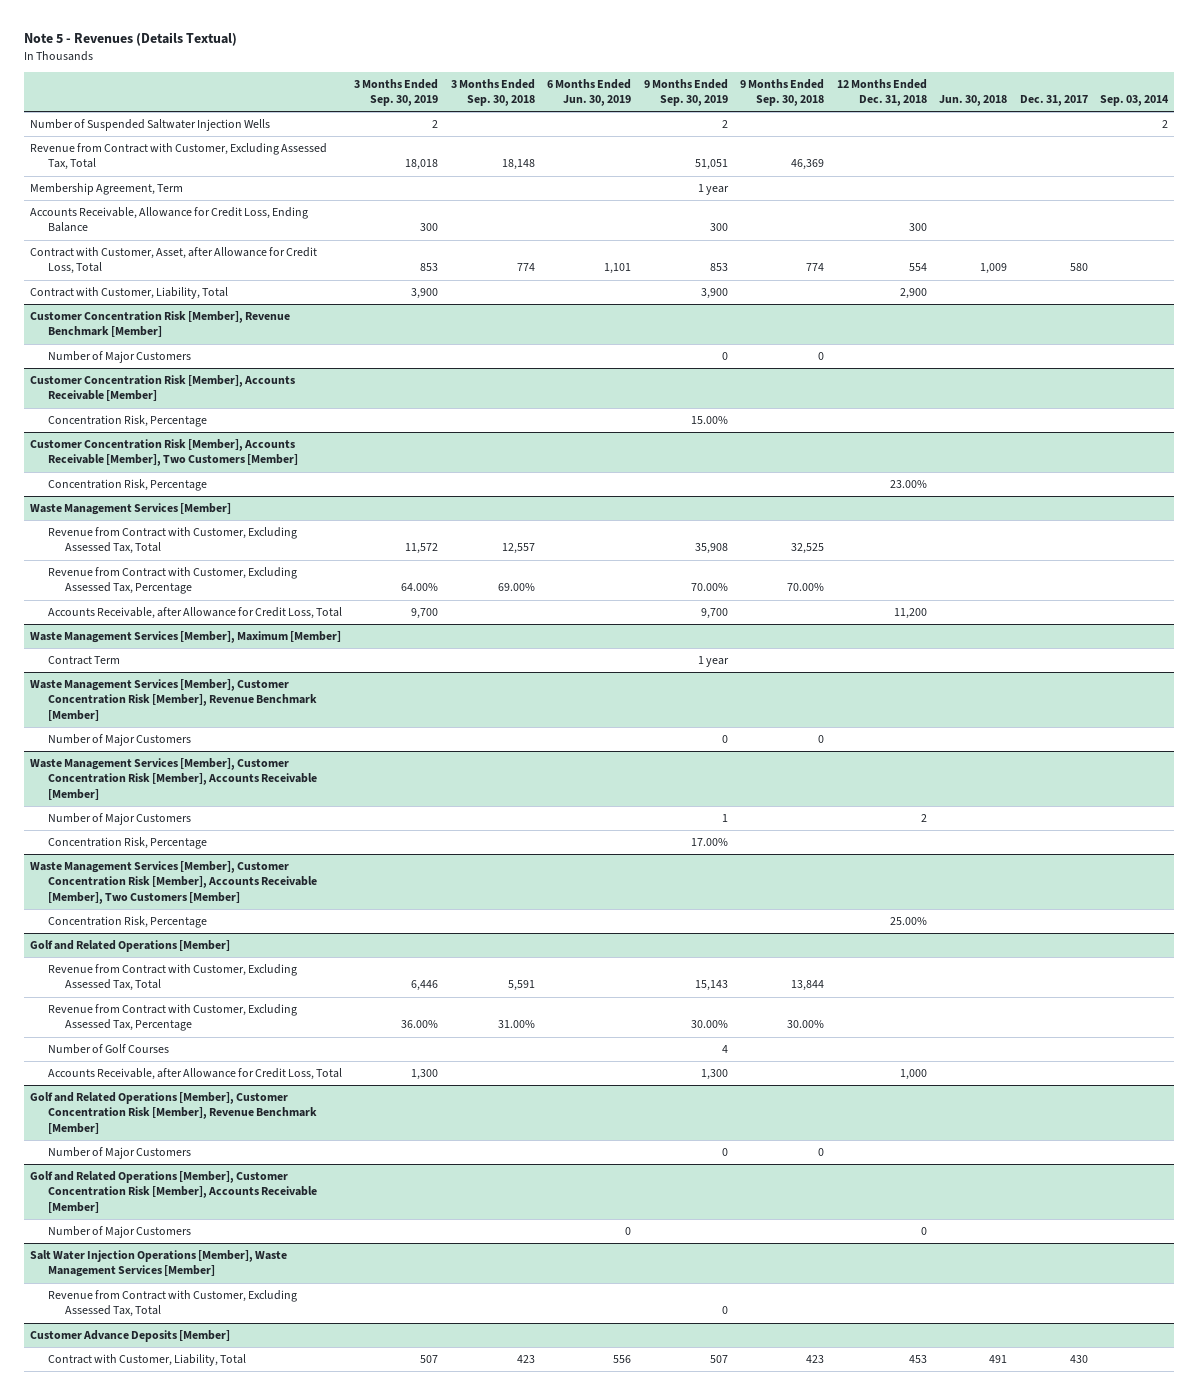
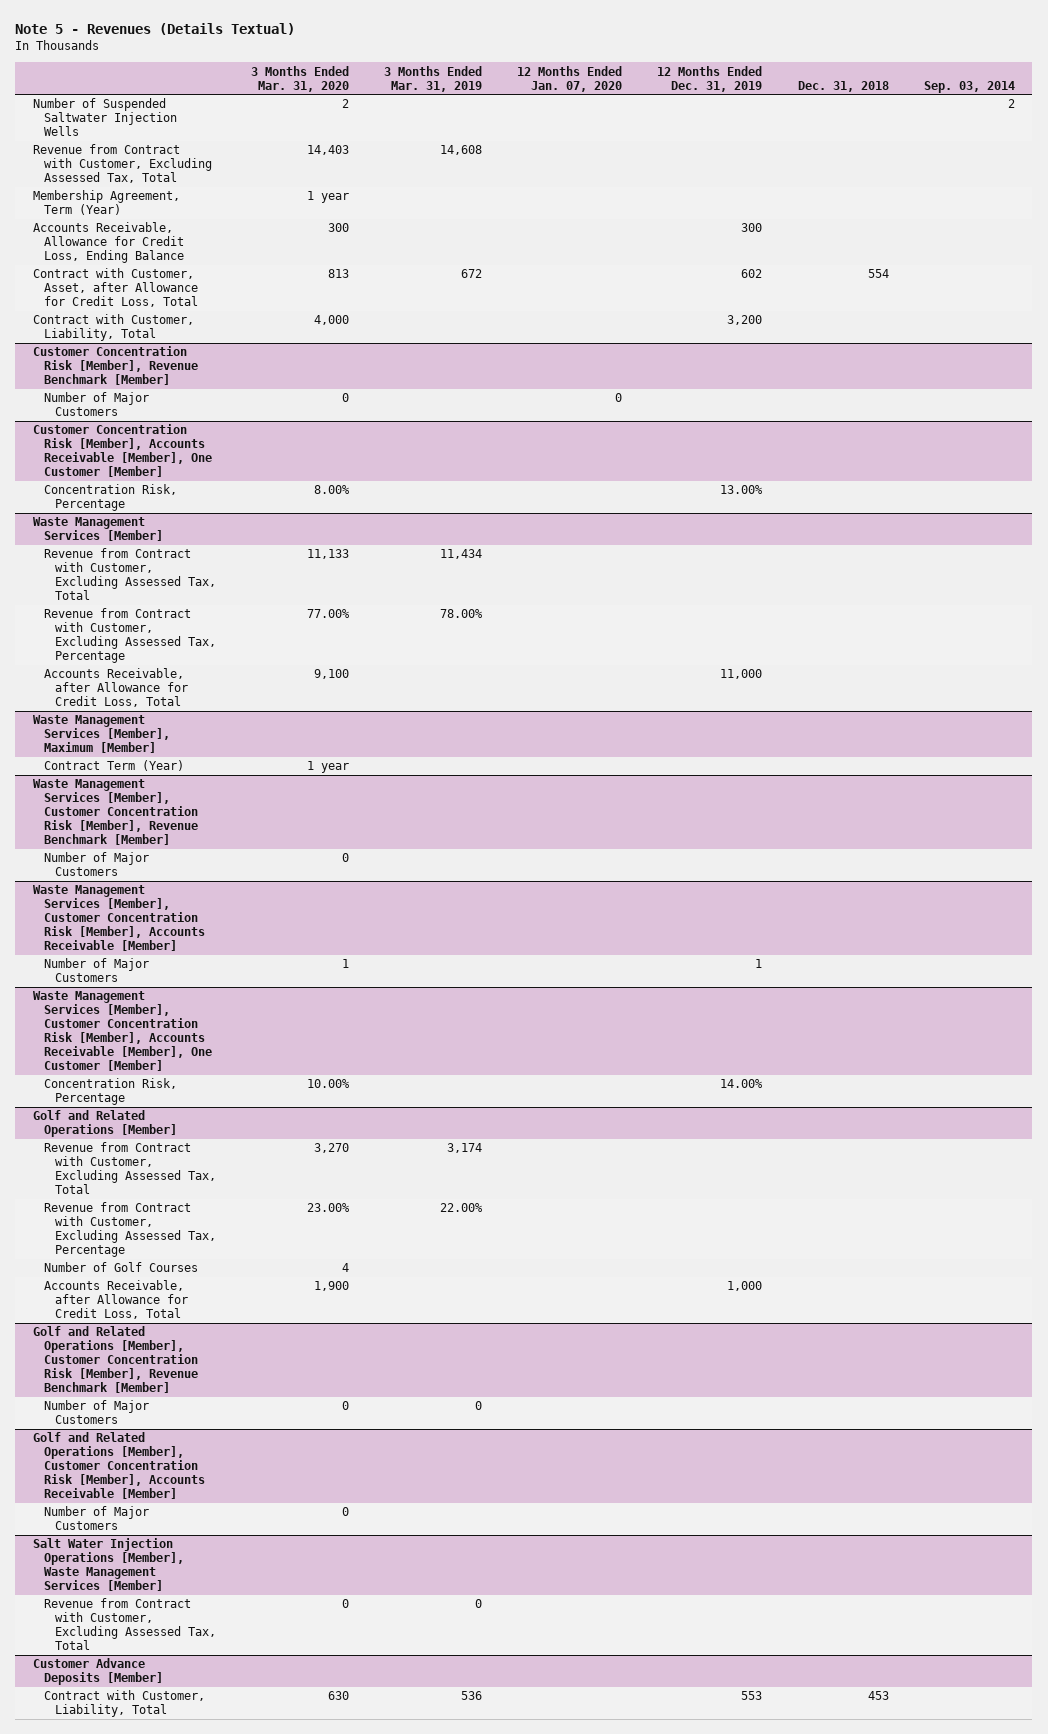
[354,78,439,107] 3 Months Ended Sep. 30, 2019 -> none
[450,78,535,107] 3 Months Ended Sep. 30, 2018 -> none
[547,78,632,107] 6 Months Ended Jun. 30, 2019 -> none
[643,78,728,107] 9 Months Ended Sep. 30, 2019 -> none
[740,78,825,107] 9 Months Ended Sep. 30, 2018 -> none
[836,78,927,107] 12 Months Ended Dec. 31, 2018 -> none
[939,95,1008,107] Jun. 30, 2018 -> none
[1019,95,1088,107] Dec. 31, 2017 -> none
none -> [250,65,349,92] 3 Months Ended Mar. 31, 2020
none -> [384,65,483,92] 3 Months Ended Mar. 31, 2019
none -> [517,65,623,92] 12 Months Ended Jan. 07, 2020
none -> [657,65,763,92] 12 Months Ended Dec. 31, 2019
none -> [797,80,889,92] Dec. 31, 2018
[30,183,184,196] Membership Agreement, Term -> [32,190,180,216] Membership Agreement, Term (Year)
[30,375,296,402] Customer Concentration Risk [Member], Accounts Receivable [Member] -> [32,424,212,478] Customer Concentration Risk [Member], Accounts Receivable [Member], One Customer [Member]
[30,439,298,467] Customer Concentration Risk [Member], Accounts Receivable [Member], Two Customers [Member] -> none
[47,479,207,492] Concentration Risk, Percentage -> none
[47,656,120,666] Contract Term -> [43,760,184,772] Contract Term (Year)
[47,837,207,850] Concentration Risk, Percentage -> none
[30,861,317,904] Waste Management Services [Member], Customer Concentration Risk [Member], Accounts Receivable [Member], Two Customers [Member] -> [32,991,212,1072] Waste Management Services [Member], Customer Concentration Risk [Member], Accounts Receivable [Member], One Customer [Member]

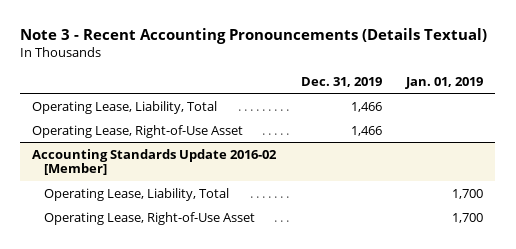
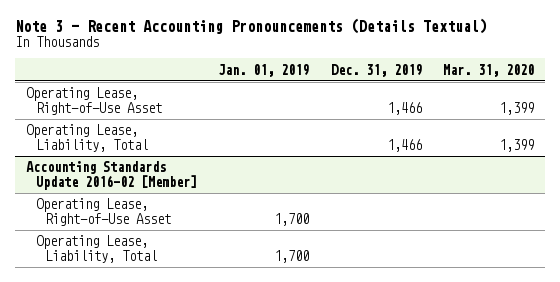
none -> [443,63,535,77] Mar. 31, 2020
[32,100,218,114] Operating Lease, Liability, Total -> [26,124,148,152] Operating Lease, Liability, Total
[44,187,230,201] Operating Lease, Liability, Total -> [35,235,158,263] Operating Lease, Liability, Total

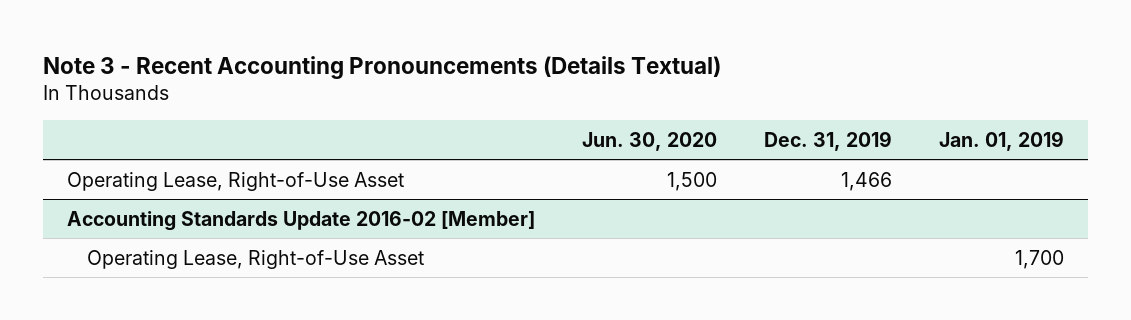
[443,63,535,77] Mar. 31, 2020 -> none
none -> [581,131,717,151] Jun. 30, 2020
[26,124,148,152] Operating Lease, Liability, Total -> none
[35,235,158,263] Operating Lease, Liability, Total -> none

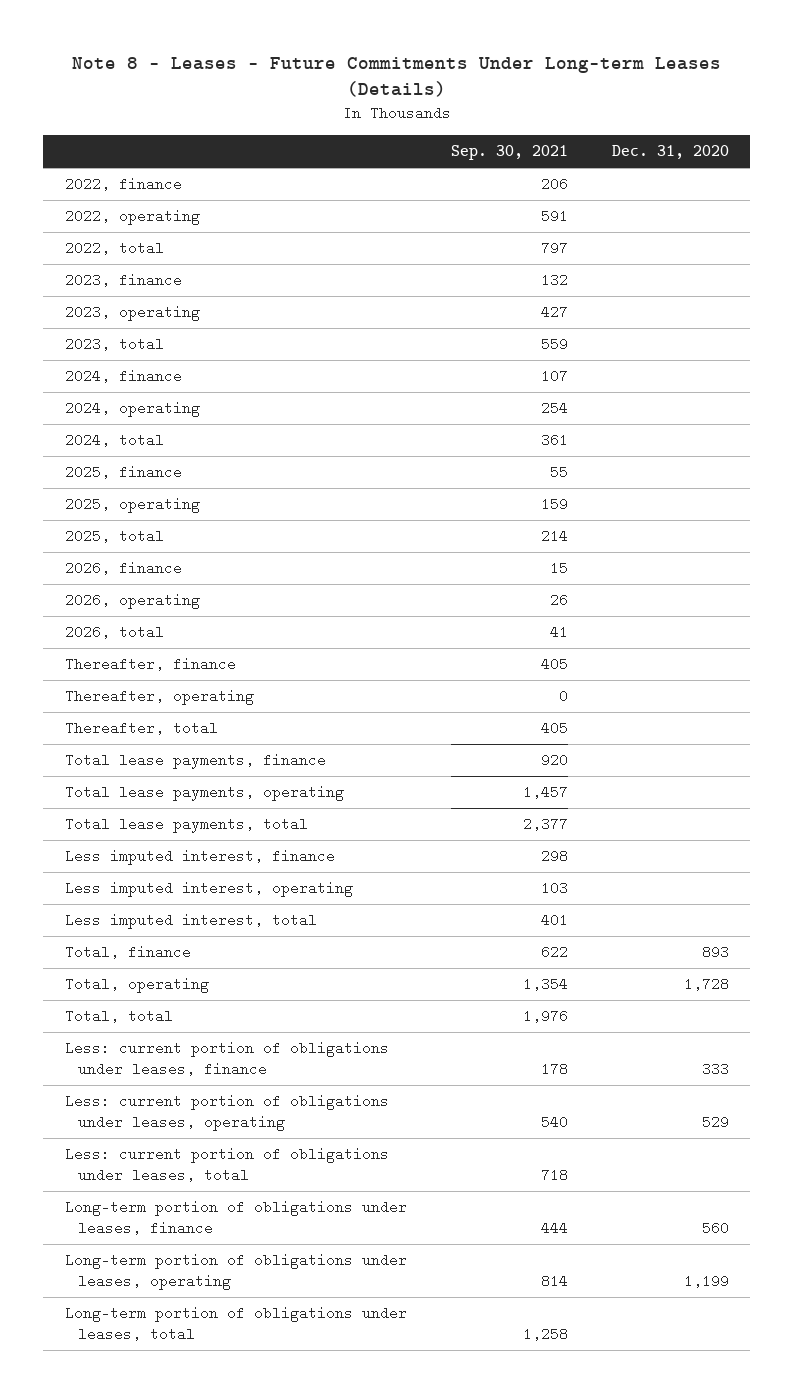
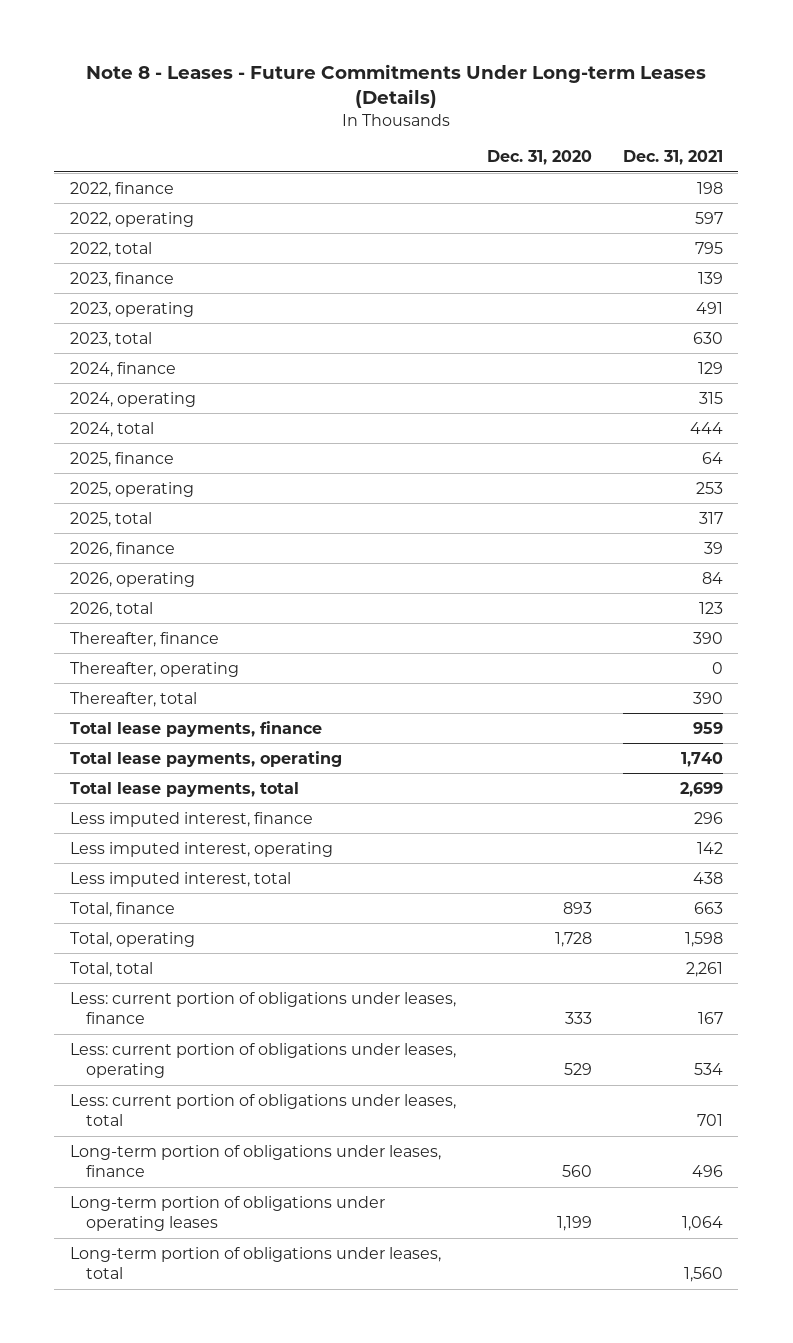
[450,145,568,161] Sep. 30, 2021 -> none
none -> [622,150,723,166] Dec. 31, 2021
[65,1253,408,1290] Long-term portion of obligations under leases, operating -> [69,1195,385,1232] Long-term portion of obligations under operating leases

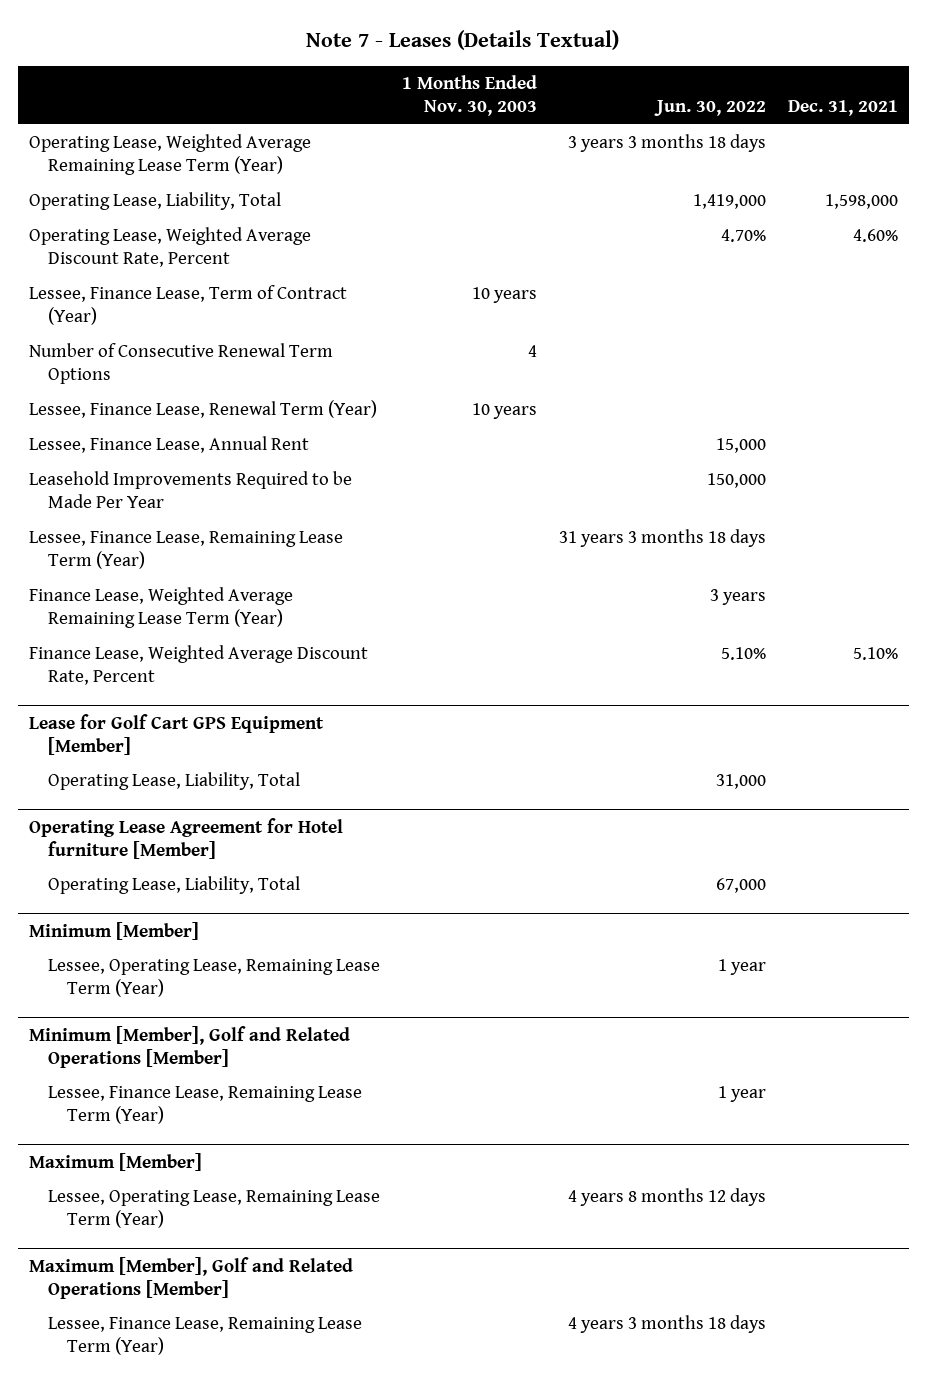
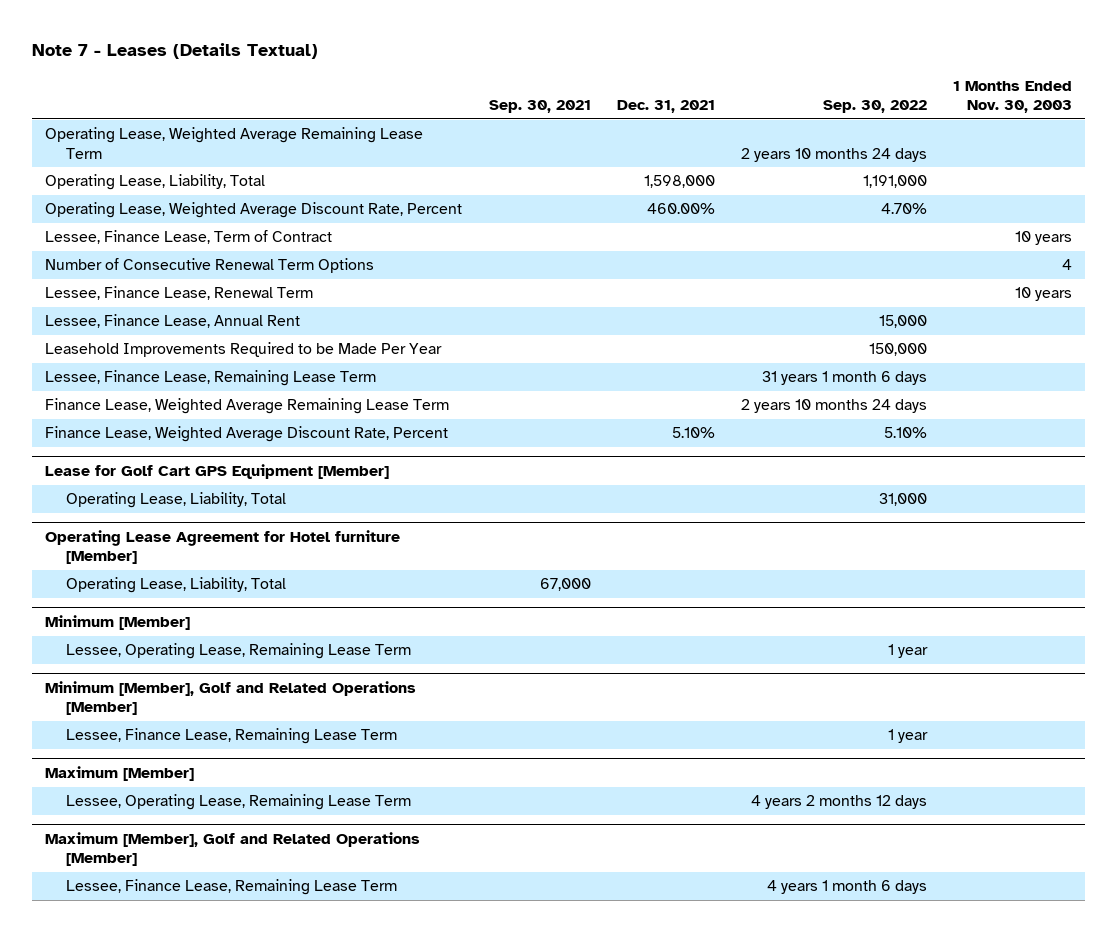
[653,99,766,116] Jun. 30, 2022 -> none
none -> [488,100,591,114] Sep. 30, 2021
none -> [822,100,927,114] Sep. 30, 2022
[28,134,311,176] Operating Lease, Weighted Average Remaining Lease Term (Year) -> [45,127,424,159] Operating Lease, Weighted Average Remaining Lease Term
[852,229,898,243] 4.60% -> [646,203,715,215] 460.00%
[28,285,347,326] Lessee, Finance Lease, Term of Contract (Year) -> [45,230,333,245] Lessee, Finance Lease, Term of Contract
[28,400,377,419] Lessee, Finance Lease, Renewal Term (Year) -> [45,286,314,301] Lessee, Finance Lease, Renewal Term
[28,531,343,570] Lessee, Finance Lease, Remaining Lease Term (Year) -> [45,370,377,387] Lessee, Finance Lease, Remaining Lease Term
[28,587,293,629] Finance Lease, Weighted Average Remaining Lease Term (Year) -> [45,398,450,415] Finance Lease, Weighted Average Remaining Lease Term
[47,959,380,998] Lessee, Operating Lease, Remaining Lease Term (Year) -> [66,643,412,660] Lessee, Operating Lease, Remaining Lease Term
[47,1086,362,1125] Lessee, Finance Lease, Remaining Lease Term (Year) -> [66,728,398,745] Lessee, Finance Lease, Remaining Lease Term
[47,1190,380,1229] Lessee, Operating Lease, Remaining Lease Term (Year) -> [66,794,412,811] Lessee, Operating Lease, Remaining Lease Term
[47,1317,362,1356] Lessee, Finance Lease, Remaining Lease Term (Year) -> [66,879,398,896] Lessee, Finance Lease, Remaining Lease Term

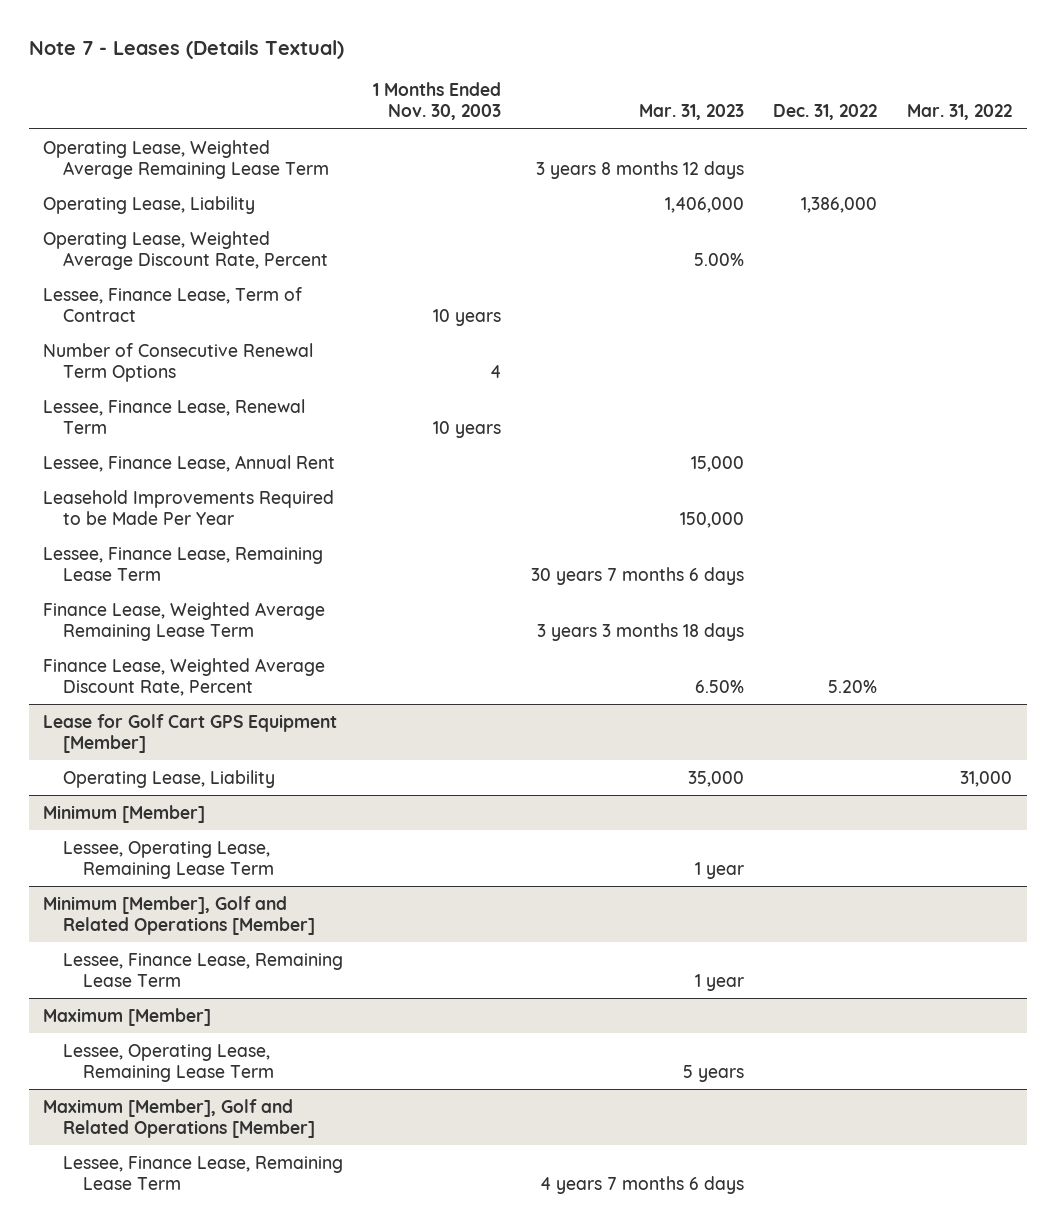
[488,100,591,114] Sep. 30, 2021 -> none
[616,100,715,114] Dec. 31, 2021 -> none
[822,100,927,114] Sep. 30, 2022 -> none
none -> [638,104,744,121] Mar. 31, 2023
none -> [773,104,878,121] Dec. 31, 2022
none -> [907,104,1013,121] Mar. 31, 2022
[45,174,266,191] Operating Lease, Liability, Total -> [43,195,256,214] Operating Lease, Liability
[45,529,401,565] Operating Lease Agreement for Hotel furniture [Member] -> none
[66,577,287,594] Operating Lease, Liability, Total -> none
[66,492,287,509] Operating Lease, Liability, Total -> [63,769,276,788] Operating Lease, Liability

